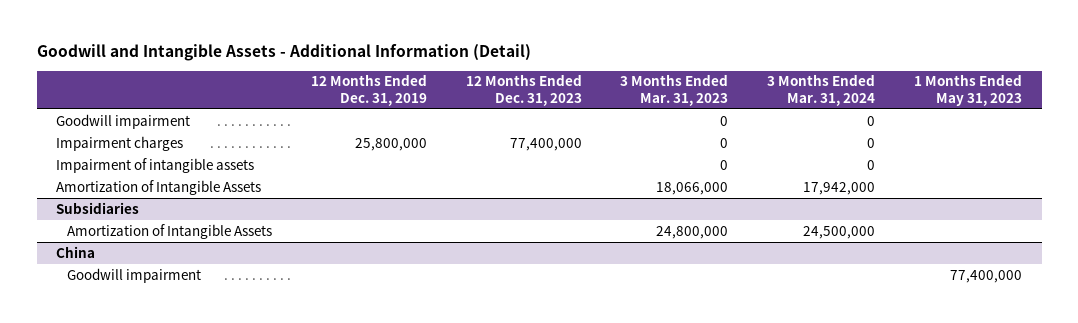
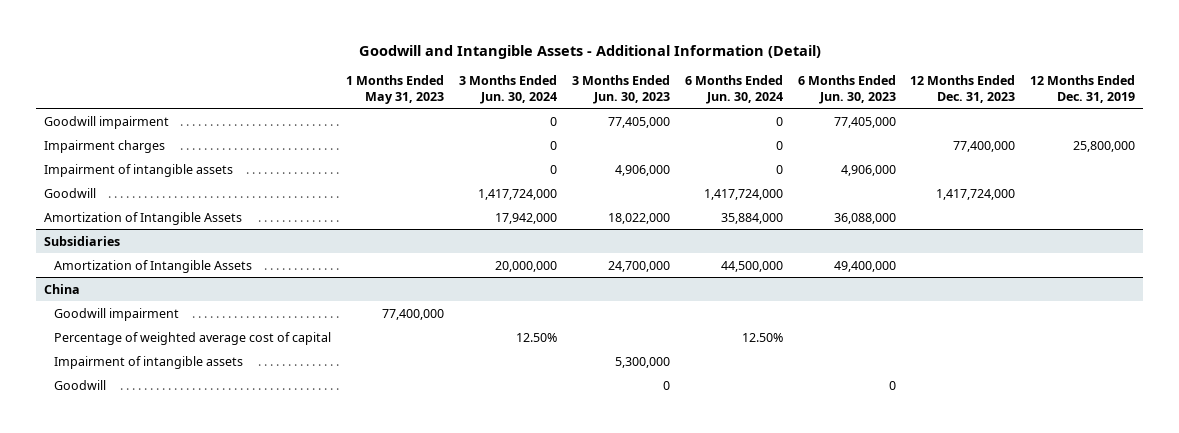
[620,74,729,106] 3 Months Ended Mar. 31, 2023 -> none
[767,74,876,106] 3 Months Ended Mar. 31, 2024 -> none
none -> [458,74,557,104] 3 Months Ended Jun. 30, 2024
none -> [571,74,670,104] 3 Months Ended Jun. 30, 2023
none -> [684,74,783,104] 6 Months Ended Jun. 30, 2024
none -> [797,74,896,104] 6 Months Ended Jun. 30, 2023
none -> [43,187,96,198] Goodwill
none -> [54,331,332,345] Percentage of weighted average cost of capital
none -> [54,355,244,369] Impairment of intangible assets
none -> [54,379,107,390] Goodwill

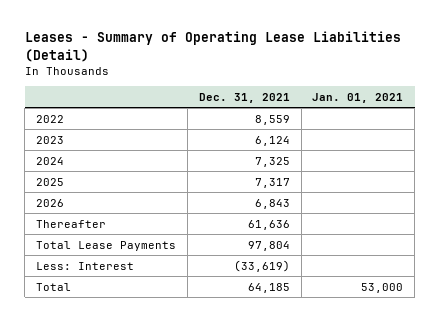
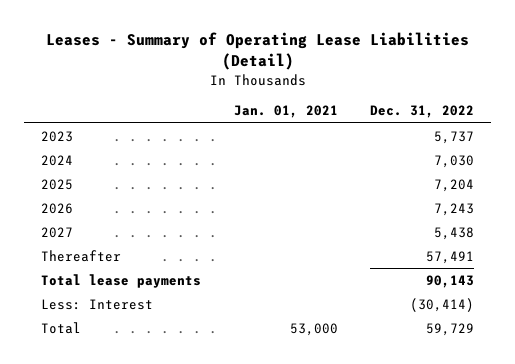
[198,92,290,103] Dec. 31, 2021 -> none
none -> [370,105,475,119] Dec. 31, 2022
[36,114,65,123] 2022 -> none
none -> [40,226,73,238] 2027
[36,240,177,251] Total Lease Payments -> [40,273,201,288] Total lease payments

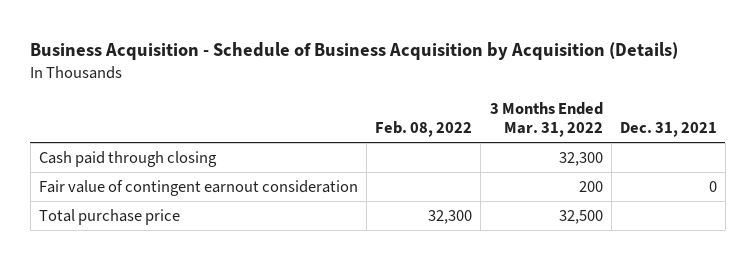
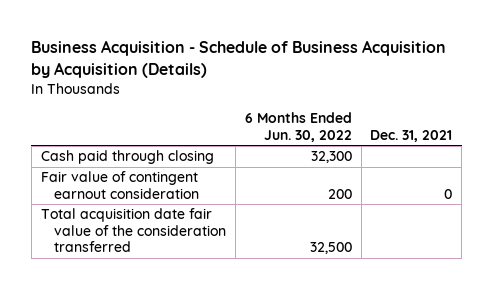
[375,121,473,138] Feb. 08, 2022 -> none
[489,101,603,138] 3 Months Ended Mar. 31, 2022 -> none
none -> [244,112,352,142] 6 Months Ended Jun. 30, 2022
[38,208,180,225] Total purchase price -> [40,208,226,253] Total acquisition date fair value of the consideration transferred

